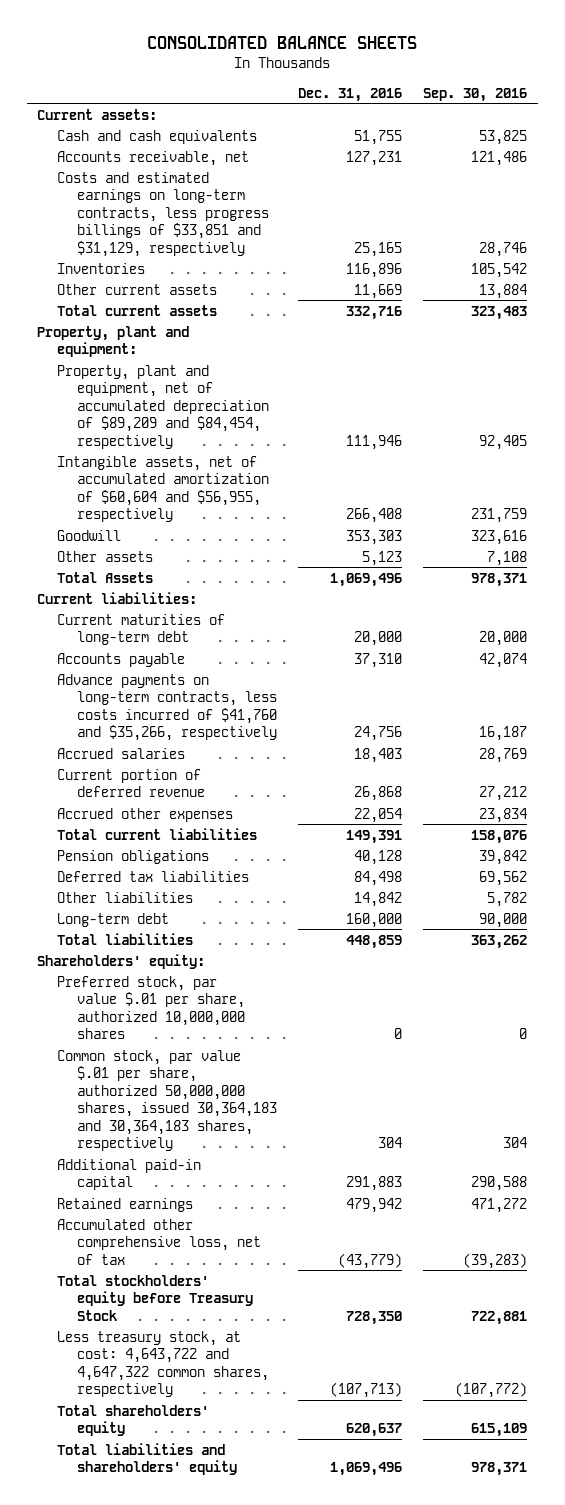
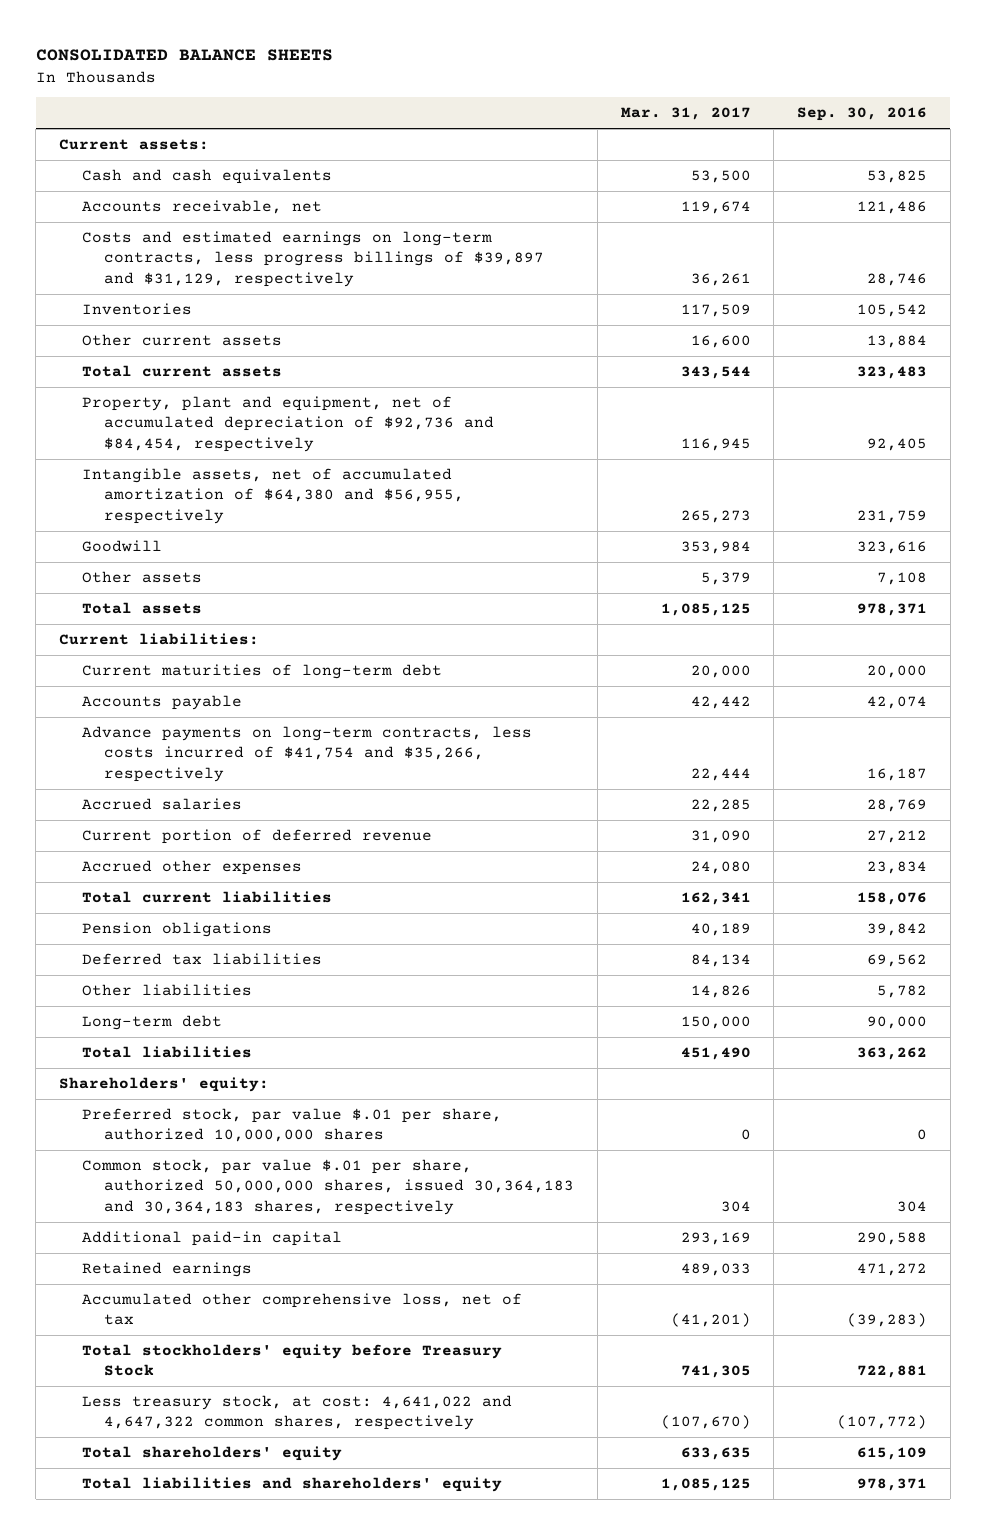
[298,87,403,102] Dec. 31, 2016 -> none
none -> [620,107,751,121] Mar. 31, 2017
[57,171,269,257] Costs and estimated earnings on long-term contracts, less progress billings of $33,851 and $31,129, respectively -> [81,231,545,287] Costs and estimated earnings on long-term contracts, less progress billings of $39,897 and $31,129, respectively
[37,325,190,358] Property, plant and equipment: -> none
[57,364,269,449] Property, plant and equipment, net of accumulated depreciation of $89,209 and $84,454, respectively -> [81,396,495,452] Property, plant and equipment, net of accumulated depreciation of $92,736 and $84,454, respectively
[57,455,269,523] Intangible assets, net of accumulated amortization of $60,604 and $56,955, respectively -> [81,468,465,524] Intangible assets, net of accumulated amortization of $64,380 and $56,955, respectively
[57,571,154,583] Total Assets -> [81,602,202,615] Total assets
[57,673,277,742] Advance payments on long-term contracts, less costs incurred of $41,760 and $35,266, respectively -> [81,726,532,782] Advance payments on long-term contracts, less costs incurred of $41,754 and $35,266, respectively
[57,1330,269,1398] Less treasury stock, at cost: 4,643,722 and 4,647,322 common shares, respectively -> [81,1395,512,1431] Less treasury stock, at cost: 4,641,022 and 4,647,322 common shares, respectively

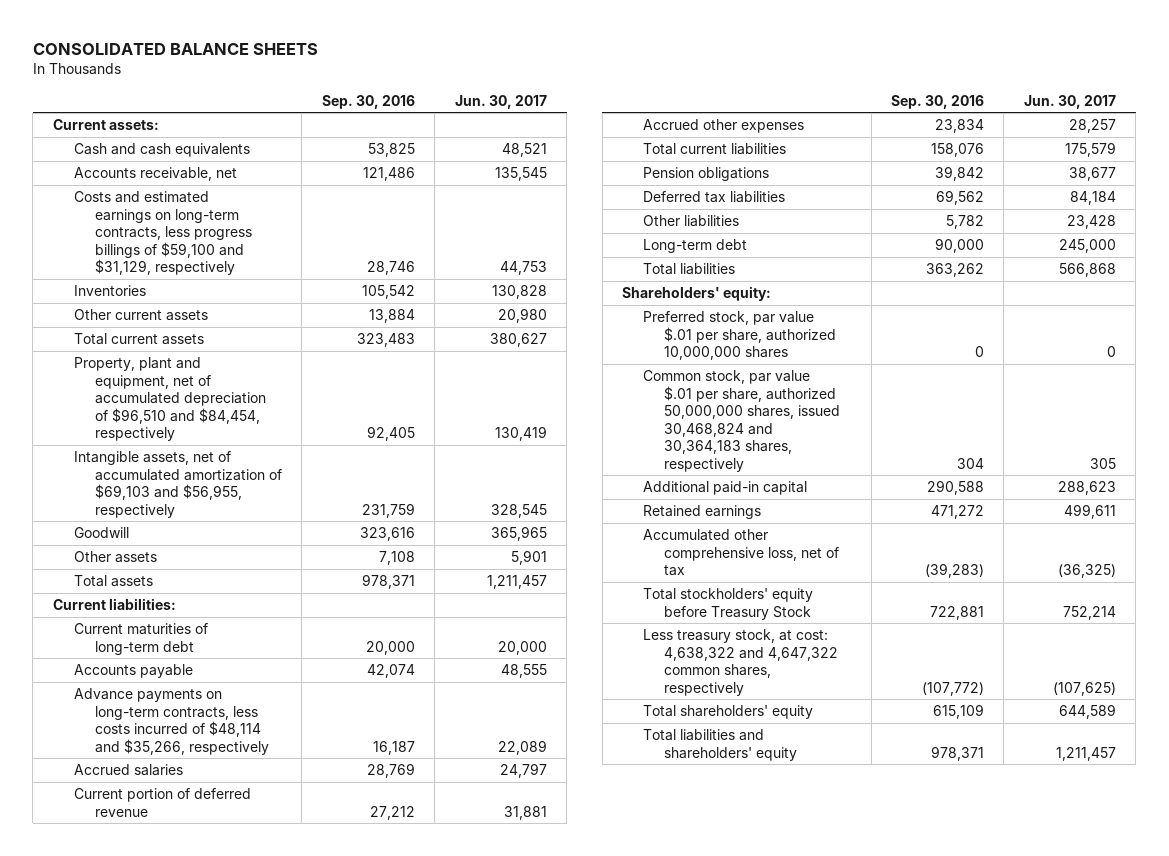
[620,107,751,121] Mar. 31, 2017 -> none
none -> [454,94,547,109] Jun. 30, 2017
[81,231,545,287] Costs and estimated earnings on long-term contracts, less progress billings of $39,897 and $31,129, respectively -> [73,191,253,276] Costs and estimated earnings on long-term contracts, less progress billings of $59,100 and $31,129, respectively
[81,396,495,452] Property, plant and equipment, net of accumulated depreciation of $92,736 and $84,454, respectively -> [73,357,267,442] Property, plant and equipment, net of accumulated depreciation of $96,510 and $84,454, respectively
[81,468,465,524] Intangible assets, net of accumulated amortization of $64,380 and $56,955, respectively -> [73,451,283,518] Intangible assets, net of accumulated amortization of $69,103 and $56,955, respectively
[81,726,532,782] Advance payments on long-term contracts, less costs incurred of $41,754 and $35,266, respectively -> [73,688,270,755] Advance payments on long-term contracts, less costs incurred of $48,114 and $35,266, respectively
[81,1159,575,1215] Common stock, par value $.01 per share, authorized 50,000,000 shares, issued 30,364,183 and 30,364,183 shares, respectively -> [643,370,841,472] Common stock, par value $.01 per share, authorized 50,000,000 shares, issued 30,468,824 and 30,364,183 shares, respectively
[81,1395,512,1431] Less treasury stock, at cost: 4,641,022 and 4,647,322 common shares, respectively -> [643,629,839,696] Less treasury stock, at cost: 4,638,322 and 4,647,322 common shares, respectively

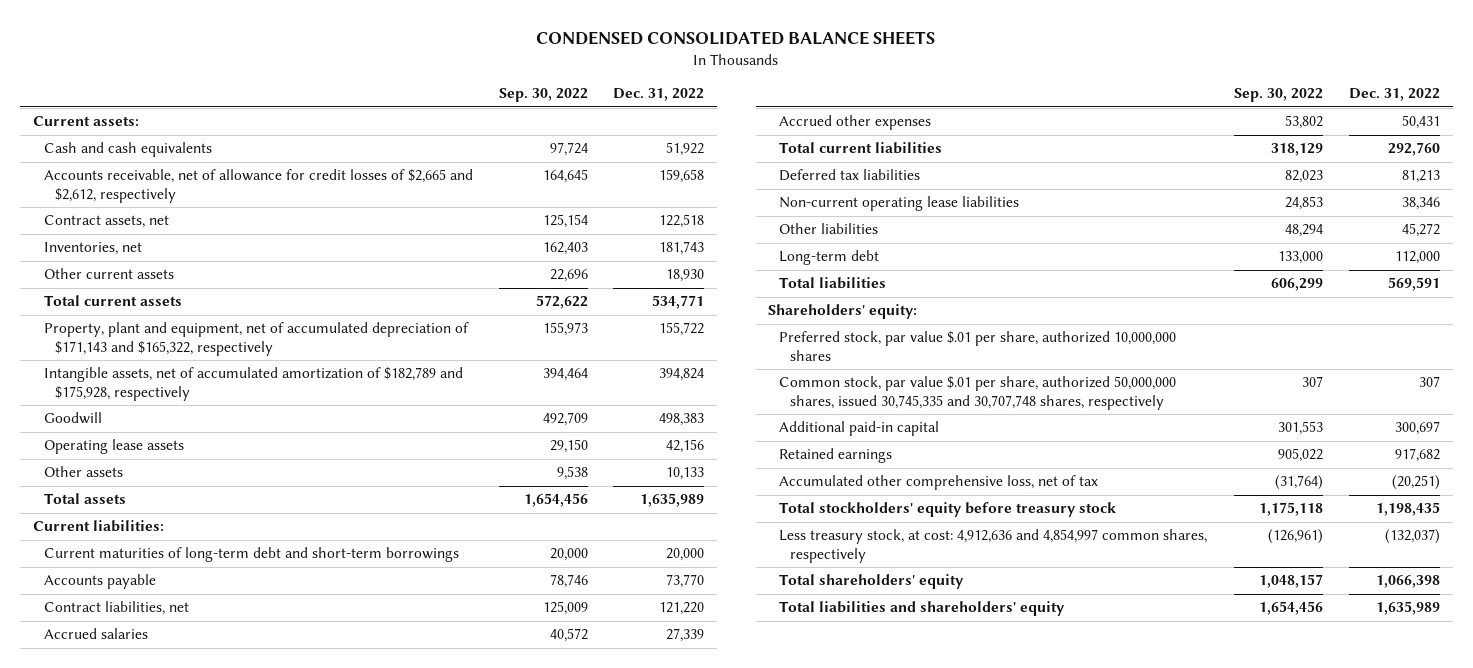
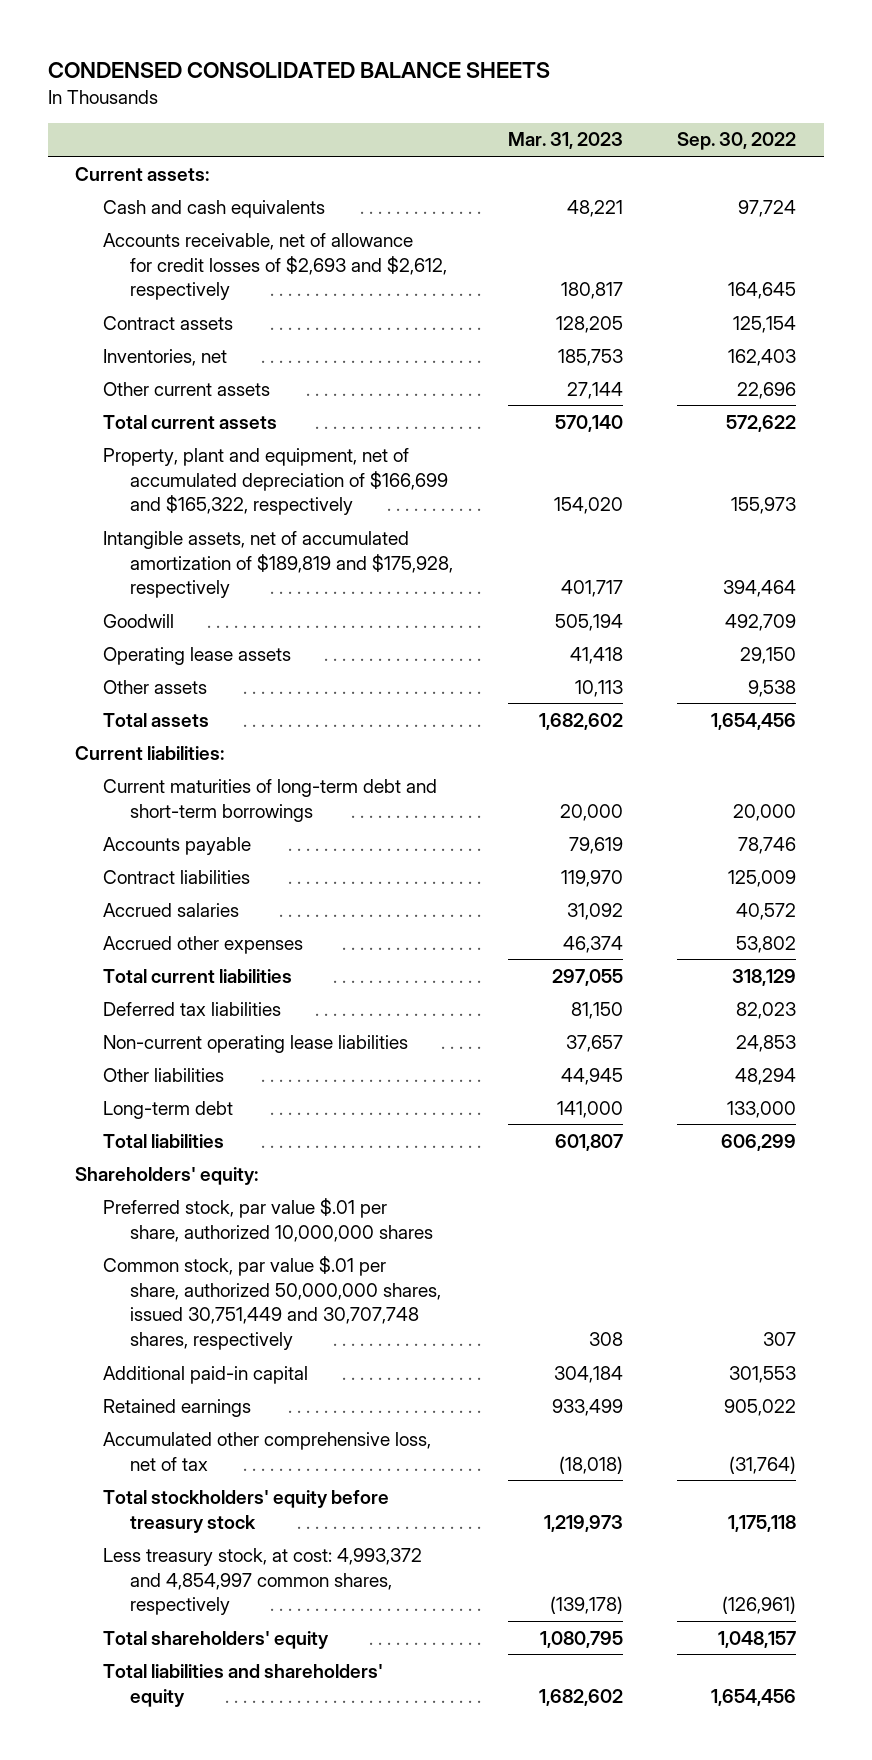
[613,88,705,102] Dec. 31, 2022 -> none
none -> [507,132,623,150] Mar. 31, 2023
[43,169,473,203] Accounts receivable, net of allowance for credit losses of $2,665 and $2,612, respectively -> [102,232,448,301] Accounts receivable, net of allowance for credit losses of $2,693 and $2,612, respectively
[43,215,169,229] Contract assets, net -> [102,315,233,330] Contract assets
[43,322,469,356] Property, plant and equipment, net of accumulated depreciation of $171,143 and $165,322, respectively -> [102,447,449,516] Property, plant and equipment, net of accumulated depreciation of $166,699 and $165,322, respectively
[43,367,463,401] Intangible assets, net of accumulated amortization of $182,789 and $175,928, respectively -> [102,530,454,599] Intangible assets, net of accumulated amortization of $189,819 and $175,928, respectively
[43,601,189,616] Contract liabilities, net -> [102,869,250,884] Contract liabilities
[779,376,1177,410] Common stock, par value $.01 per share, authorized 50,000,000 shares, issued 30,745,335 and 30,707,748 shares, respectively -> [102,1255,442,1351] Common stock, par value $.01 per share, authorized 50,000,000 shares, issued 30,751,449 and 30,707,748 shares, respectively
[779,529,1208,563] Less treasury stock, at cost: 4,912,636 and 4,854,997 common shares, respectively -> [102,1547,422,1616] Less treasury stock, at cost: 4,993,372 and 4,854,997 common shares, respectively

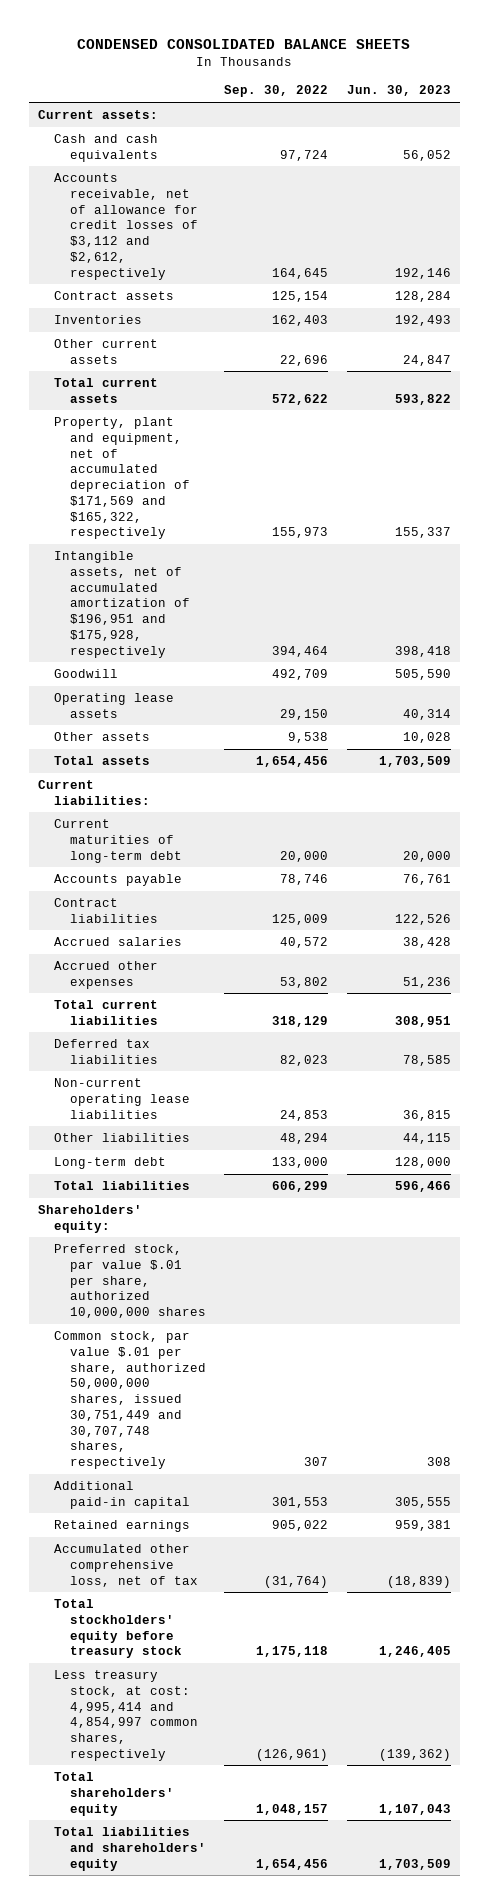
[507,132,623,150] Mar. 31, 2023 -> none
none -> [346,85,451,97] Jun. 30, 2023
[102,232,448,301] Accounts receivable, net of allowance for credit losses of $2,693 and $2,612, respectively -> [54,172,199,280] Accounts receivable, net of allowance for credit losses of $3,112 and $2,612, respectively
[102,348,227,366] Inventories, net -> [54,314,143,324] Inventories
[102,447,449,516] Property, plant and equipment, net of accumulated depreciation of $166,699 and $165,322, respectively -> [54,416,191,540] Property, plant and equipment, net of accumulated depreciation of $171,569 and $165,322, respectively
[102,530,454,599] Intangible assets, net of accumulated amortization of $189,819 and $175,928, respectively -> [54,550,191,658] Intangible assets, net of accumulated amortization of $196,951 and $175,928, respectively
[102,778,437,822] Current maturities of long-term debt and short-term borrowings -> [54,818,183,863] Current maturities of long-term debt
[102,1547,422,1616] Less treasury stock, at cost: 4,993,372 and 4,854,997 common shares, respectively -> [54,1669,199,1761] Less treasury stock, at cost: 4,995,414 and 4,854,997 common shares, respectively

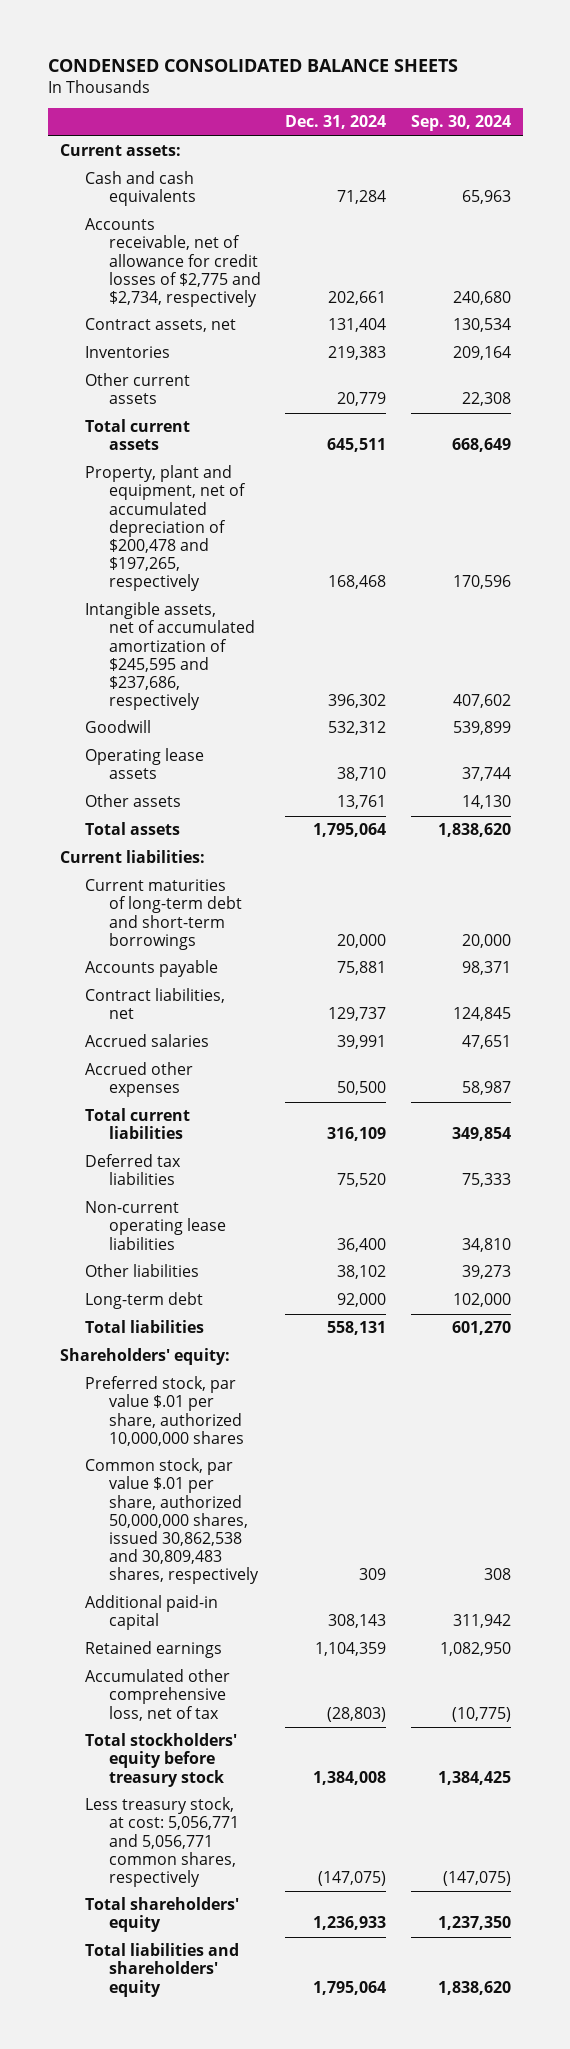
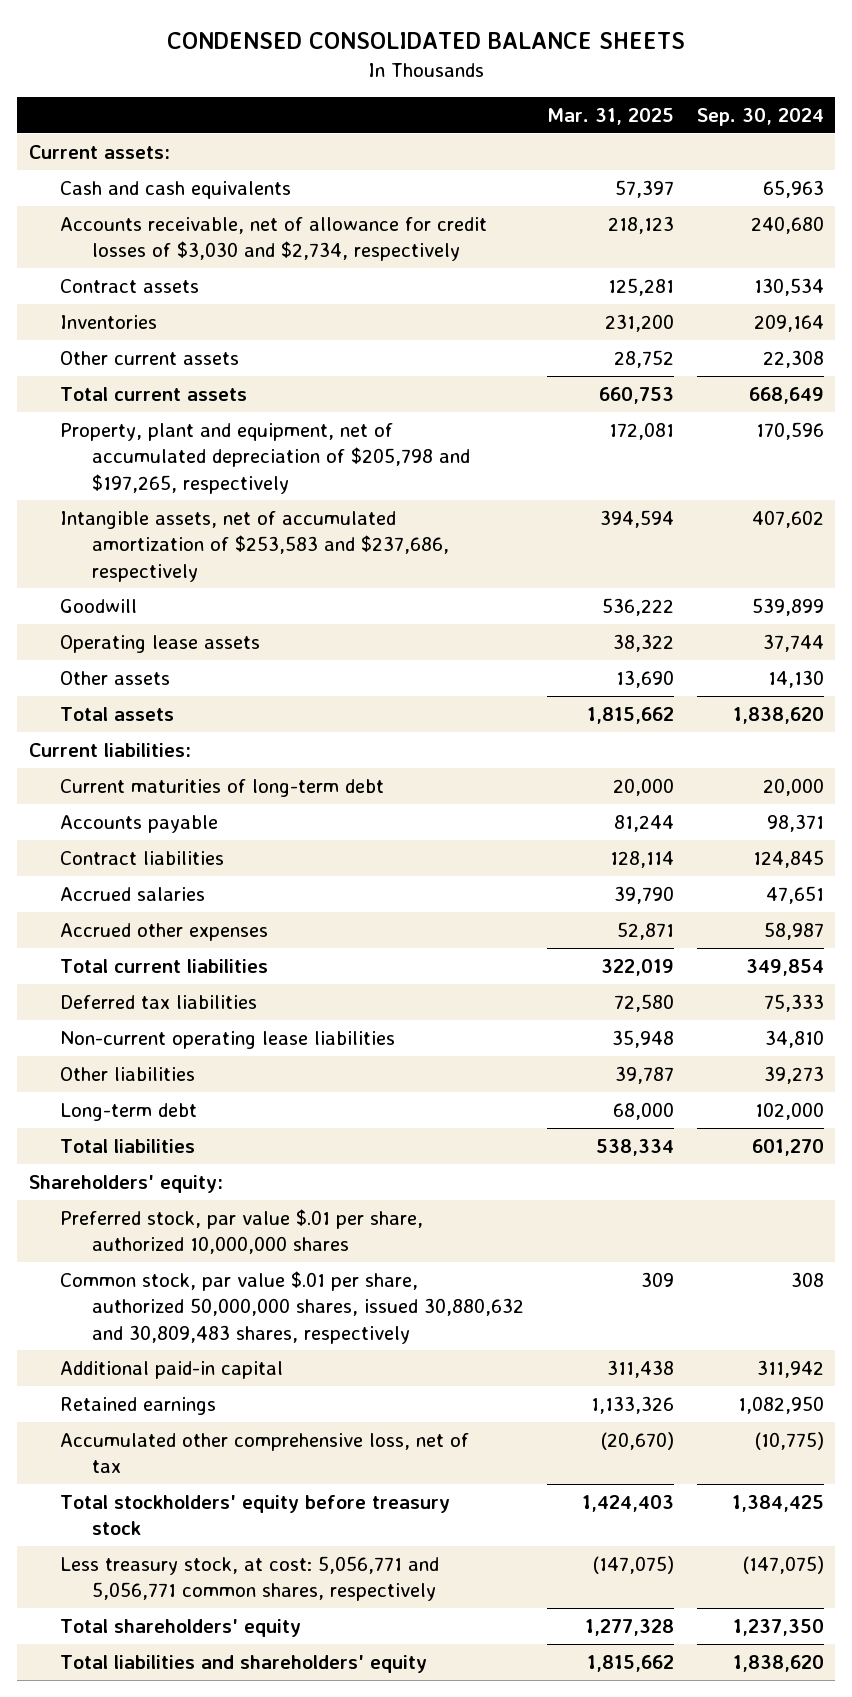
[285,115,387,130] Dec. 31, 2024 -> none
none -> [546,108,674,126] Mar. 31, 2025
[84,218,262,307] Accounts receivable, net of allowance for credit losses of $2,775 and $2,734, respectively -> [60,216,488,262] Accounts receivable, net of allowance for credit losses of $3,030 and $2,734, respectively
[84,318,236,333] Contract assets, net -> [60,278,200,293] Contract assets
[84,465,247,592] Property, plant and equipment, net of accumulated depreciation of $200,478 and $197,265, respectively -> [60,422,470,494] Property, plant and equipment, net of accumulated depreciation of $205,798 and $197,265, respectively
[84,602,256,711] Intangible assets, net of accumulated amortization of $245,595 and $237,686, respectively -> [60,510,449,582] Intangible assets, net of accumulated amortization of $253,583 and $237,686, respectively
[84,879,243,950] Current maturities of long-term debt and short-term borrowings -> [60,778,385,797] Current maturities of long-term debt
[84,988,225,1020] Contract liabilities, net -> [60,850,225,865] Contract liabilities
[84,1458,260,1585] Common stock, par value $.01 per share, authorized 50,000,000 shares, issued 30,862,538 and 30,809,483 shares, respectively -> [60,1270,524,1344] Common stock, par value $.01 per share, authorized 50,000,000 shares, issued 30,880,632 and 30,809,483 shares, respectively

